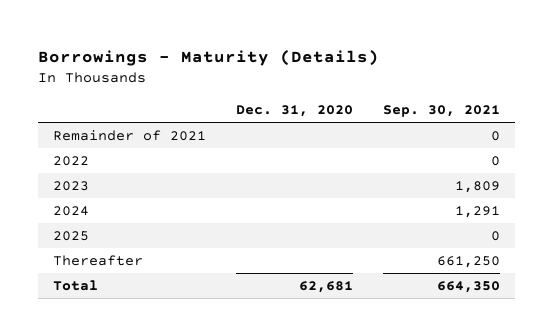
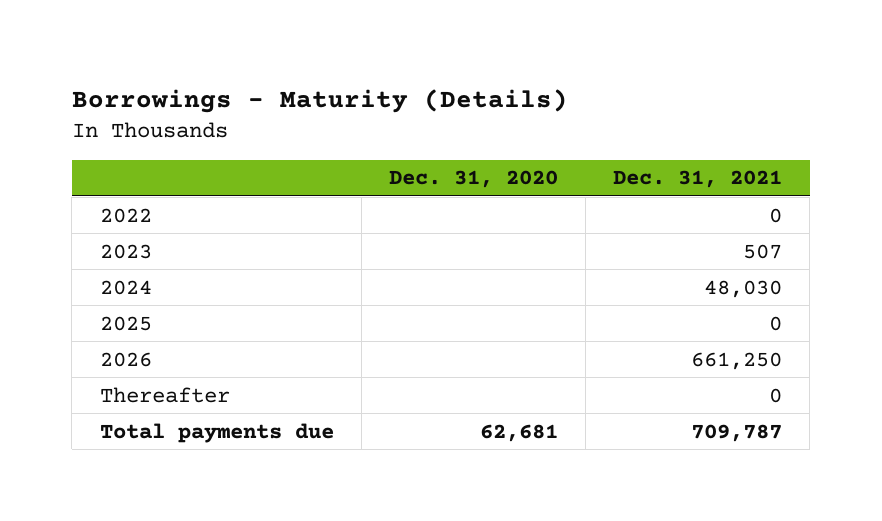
[383,105,501,118] Sep. 30, 2021 -> none
none -> [613,170,783,189] Dec. 31, 2021
[53,129,207,141] Remainder of 2021 -> none
none -> [99,351,152,367] 2026
[53,279,99,291] Total -> [99,422,334,443] Total payments due

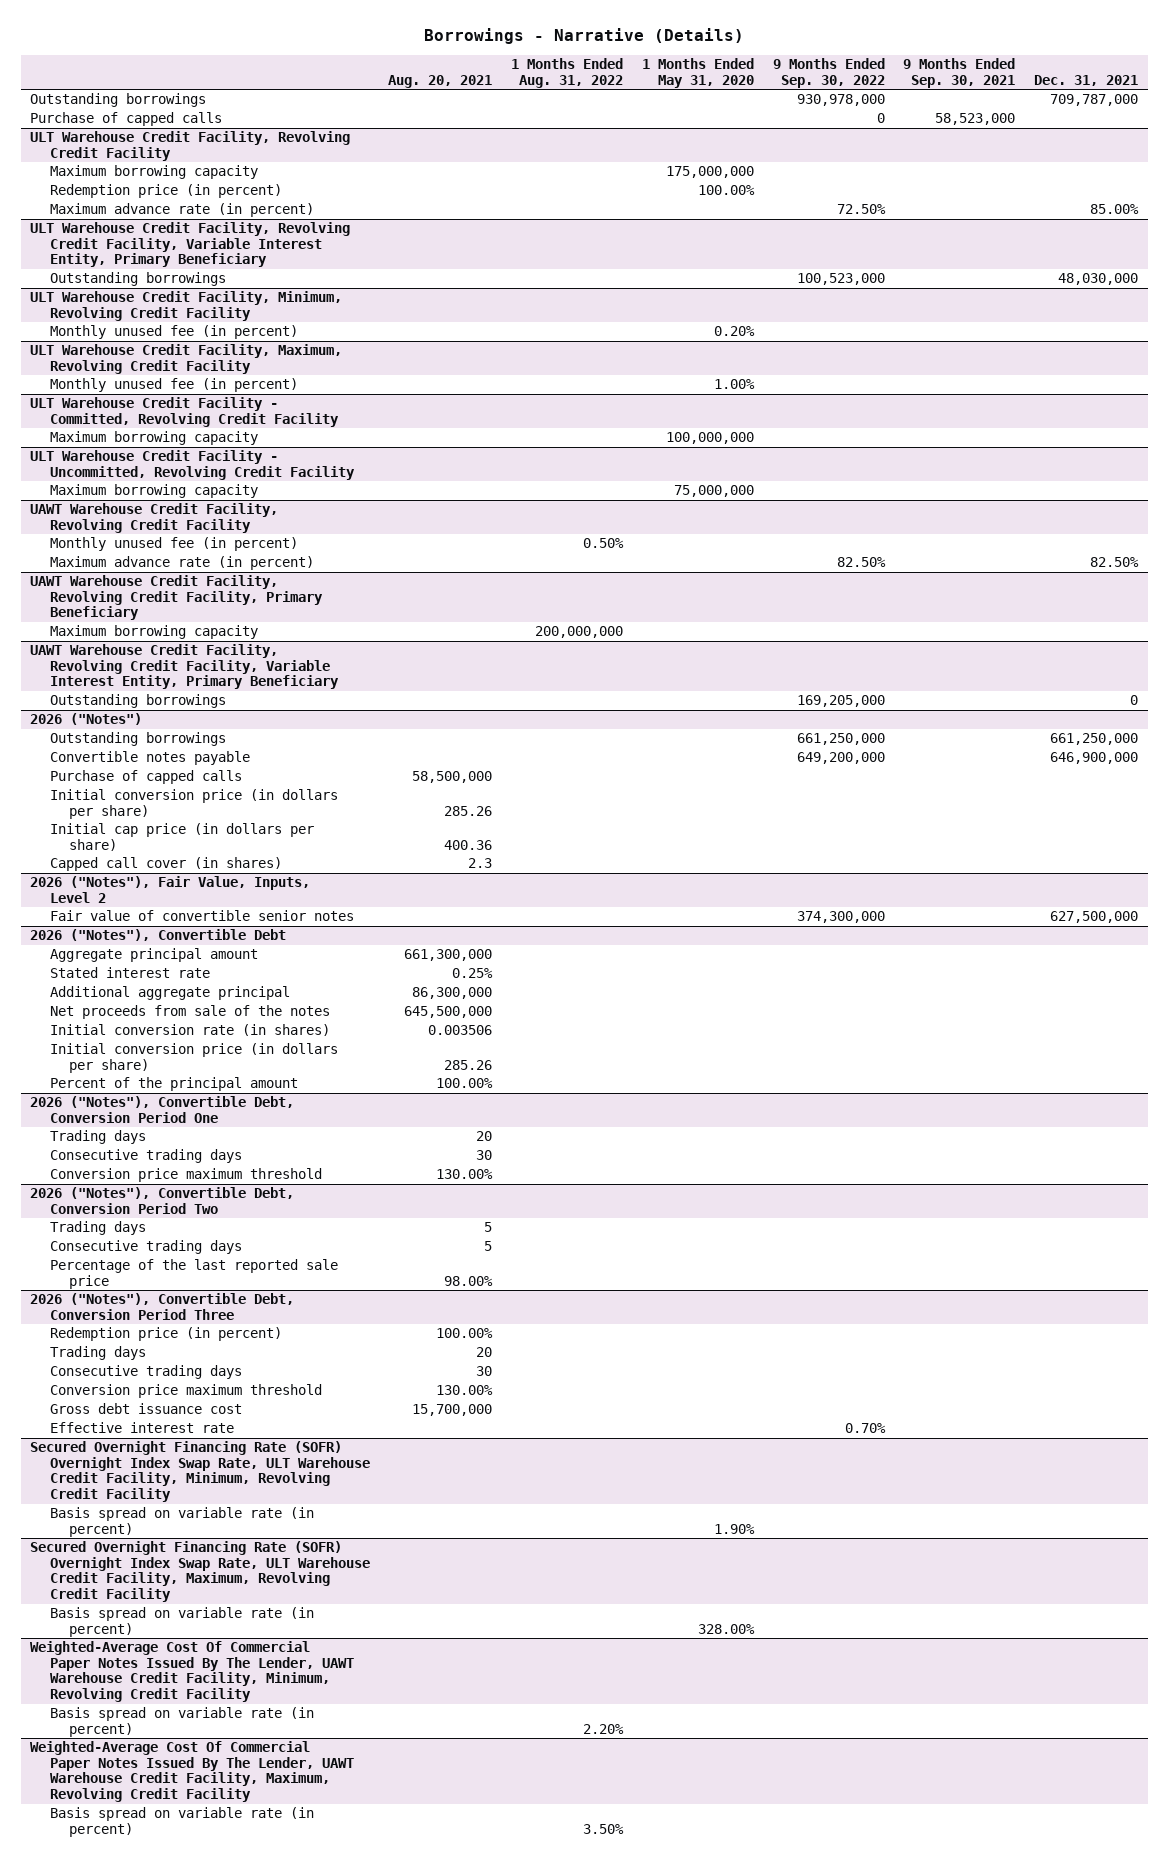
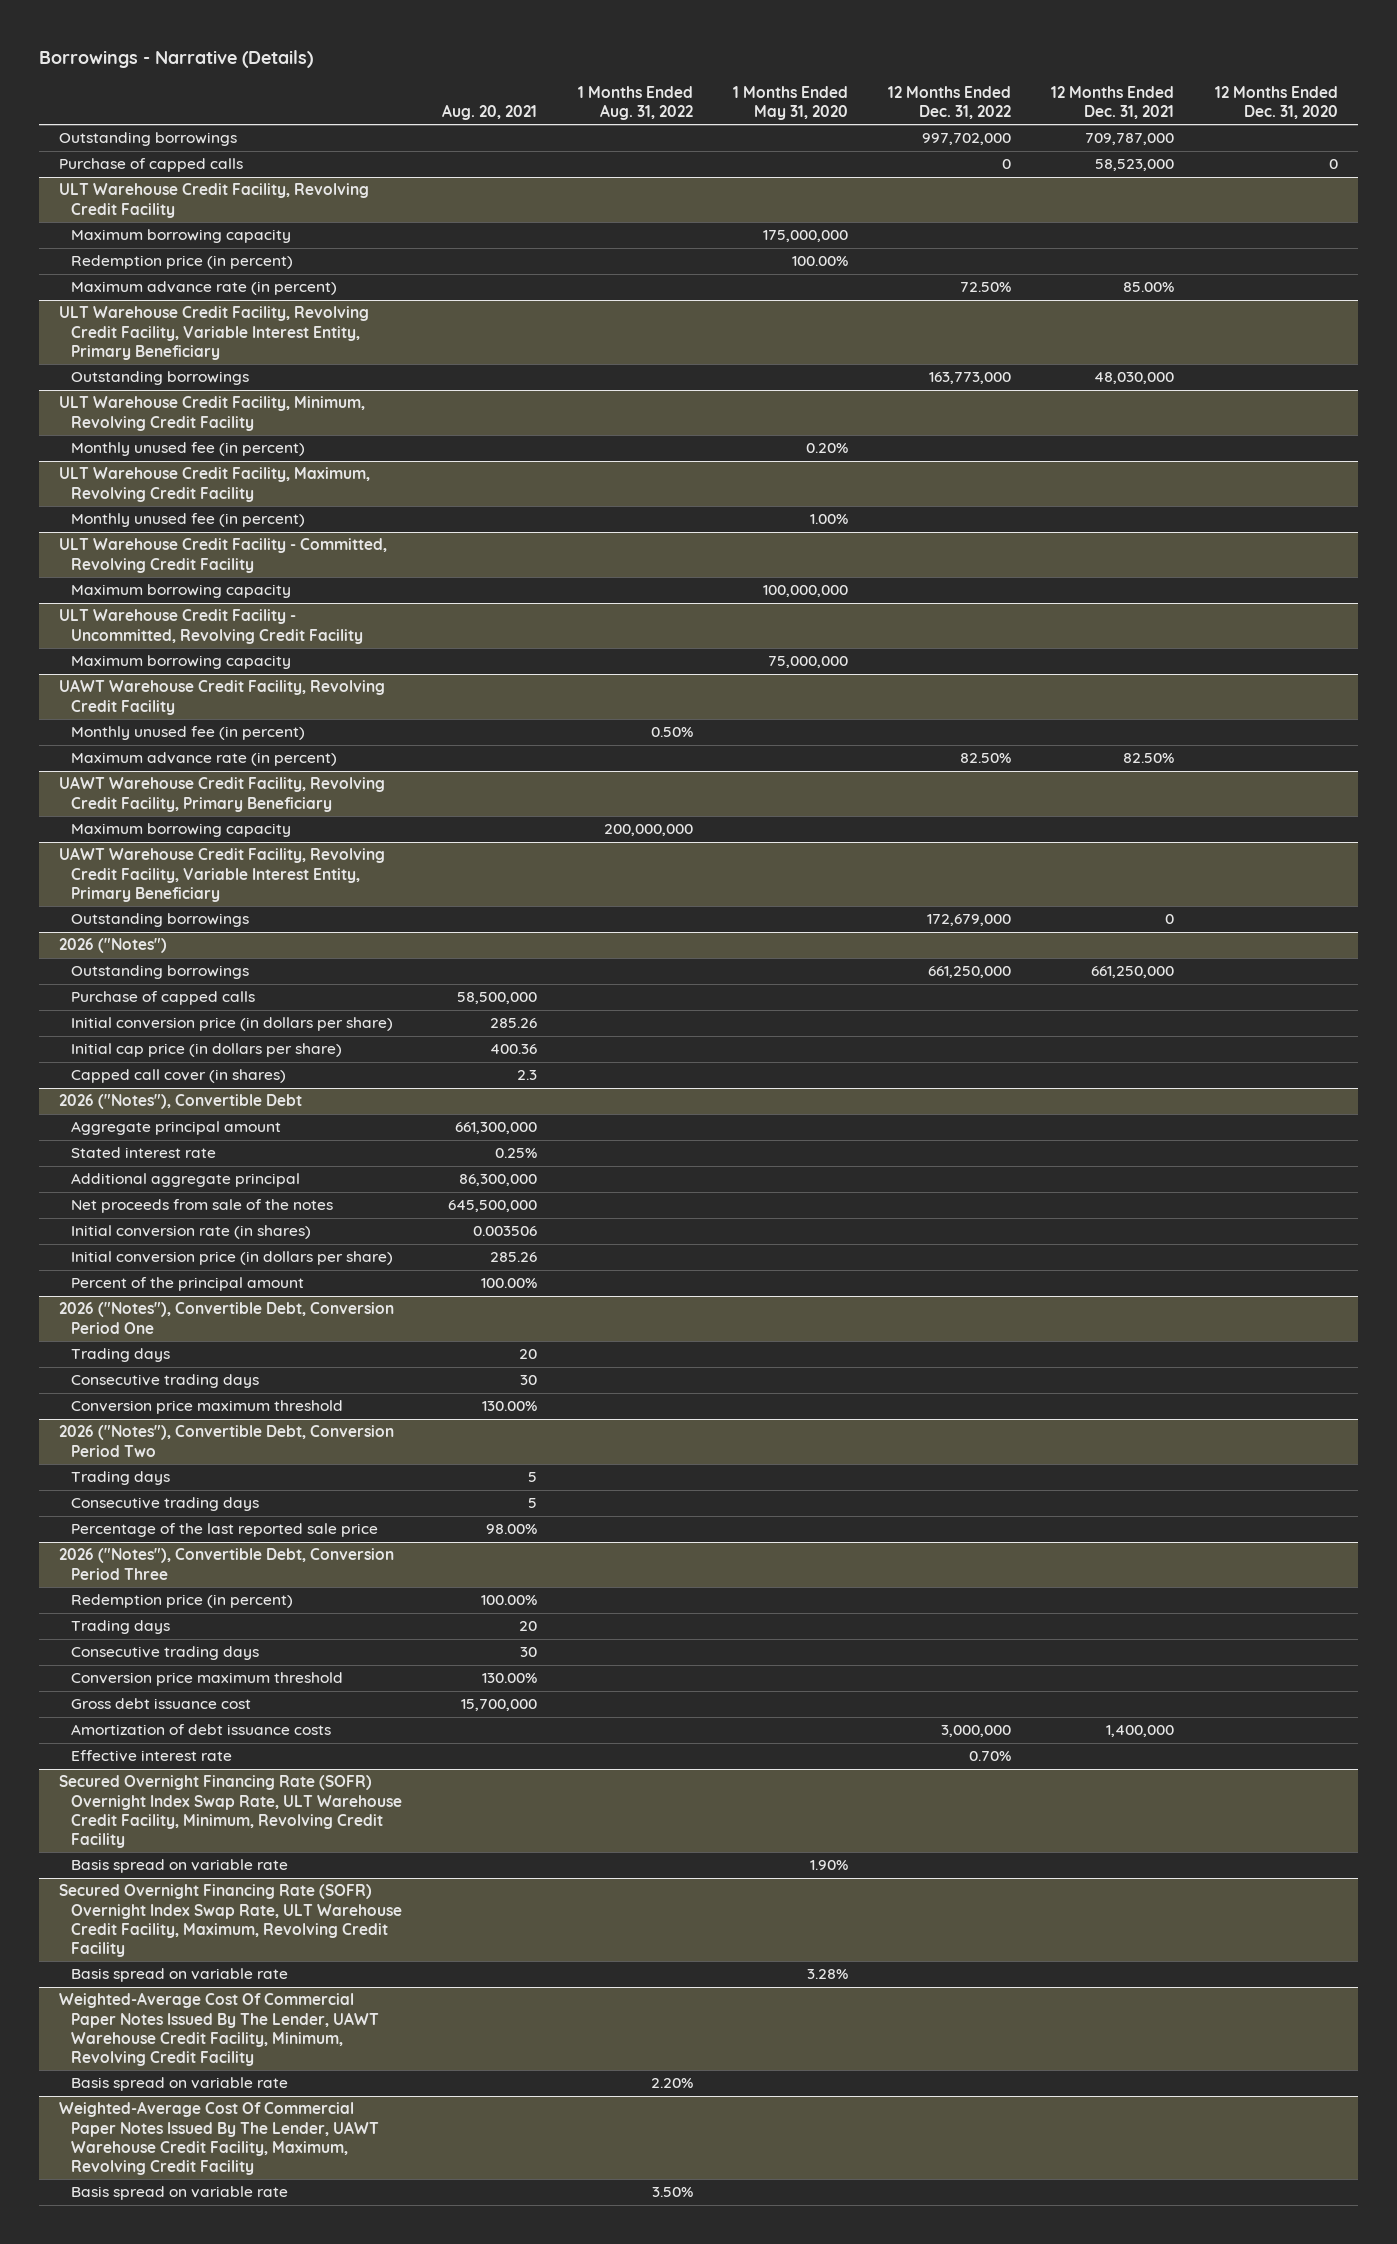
[772,58,885,88] 9 Months Ended Sep. 30, 2022 -> none
[903,58,1016,88] 9 Months Ended Sep. 30, 2021 -> none
[1034,74,1139,86] Dec. 31, 2021 -> none
none -> [888,85,1012,119] 12 Months Ended Dec. 31, 2022
none -> [1051,85,1175,119] 12 Months Ended Dec. 31, 2021
none -> [1214,85,1338,119] 12 Months Ended Dec. 31, 2020
[49,751,250,766] Convertible notes payable -> none
[30,876,311,903] 2026 ("Notes"), Fair Value, Inputs, Level 2 -> none
[49,910,354,922] Fair value of convertible senior notes -> none
none -> [70,1724,331,1736] Amortization of debt issuance costs
[49,1507,314,1537] Basis spread on variable rate (in percent) -> [70,1859,288,1874] Basis spread on variable rate
[49,1607,314,1637] Basis spread on variable rate (in percent) -> [70,1968,288,1983] Basis spread on variable rate
[697,1623,755,1634] 328.00% -> [806,1969,848,1980] 3.28%
[49,1707,314,1737] Basis spread on variable rate (in percent) -> [70,2077,288,2092] Basis spread on variable rate
[49,1807,314,1837] Basis spread on variable rate (in percent) -> [70,2186,288,2201] Basis spread on variable rate

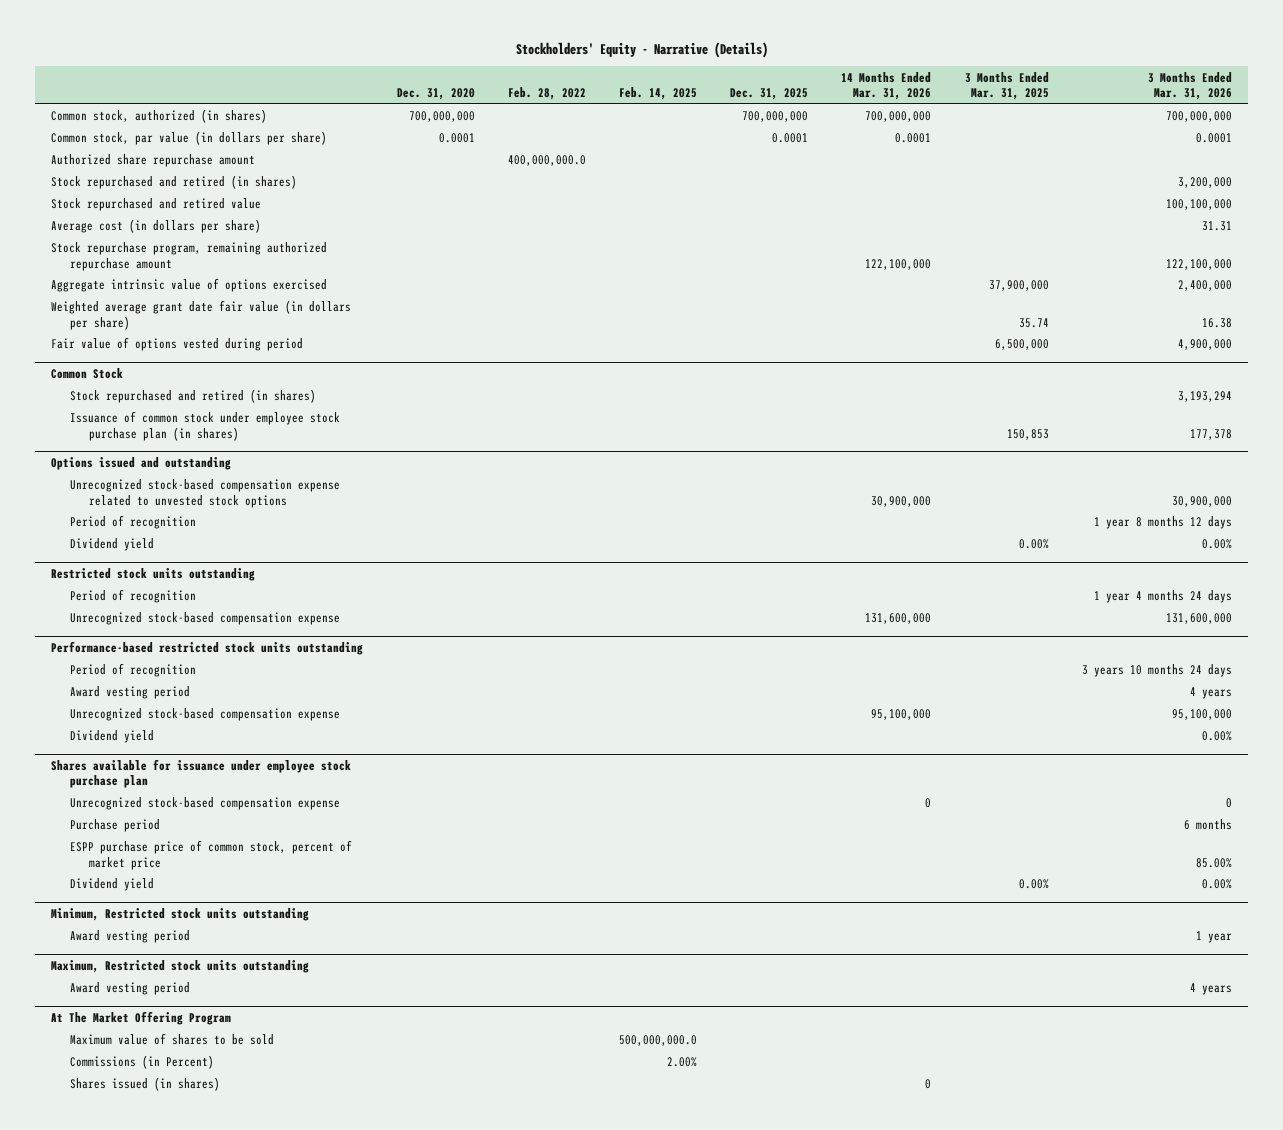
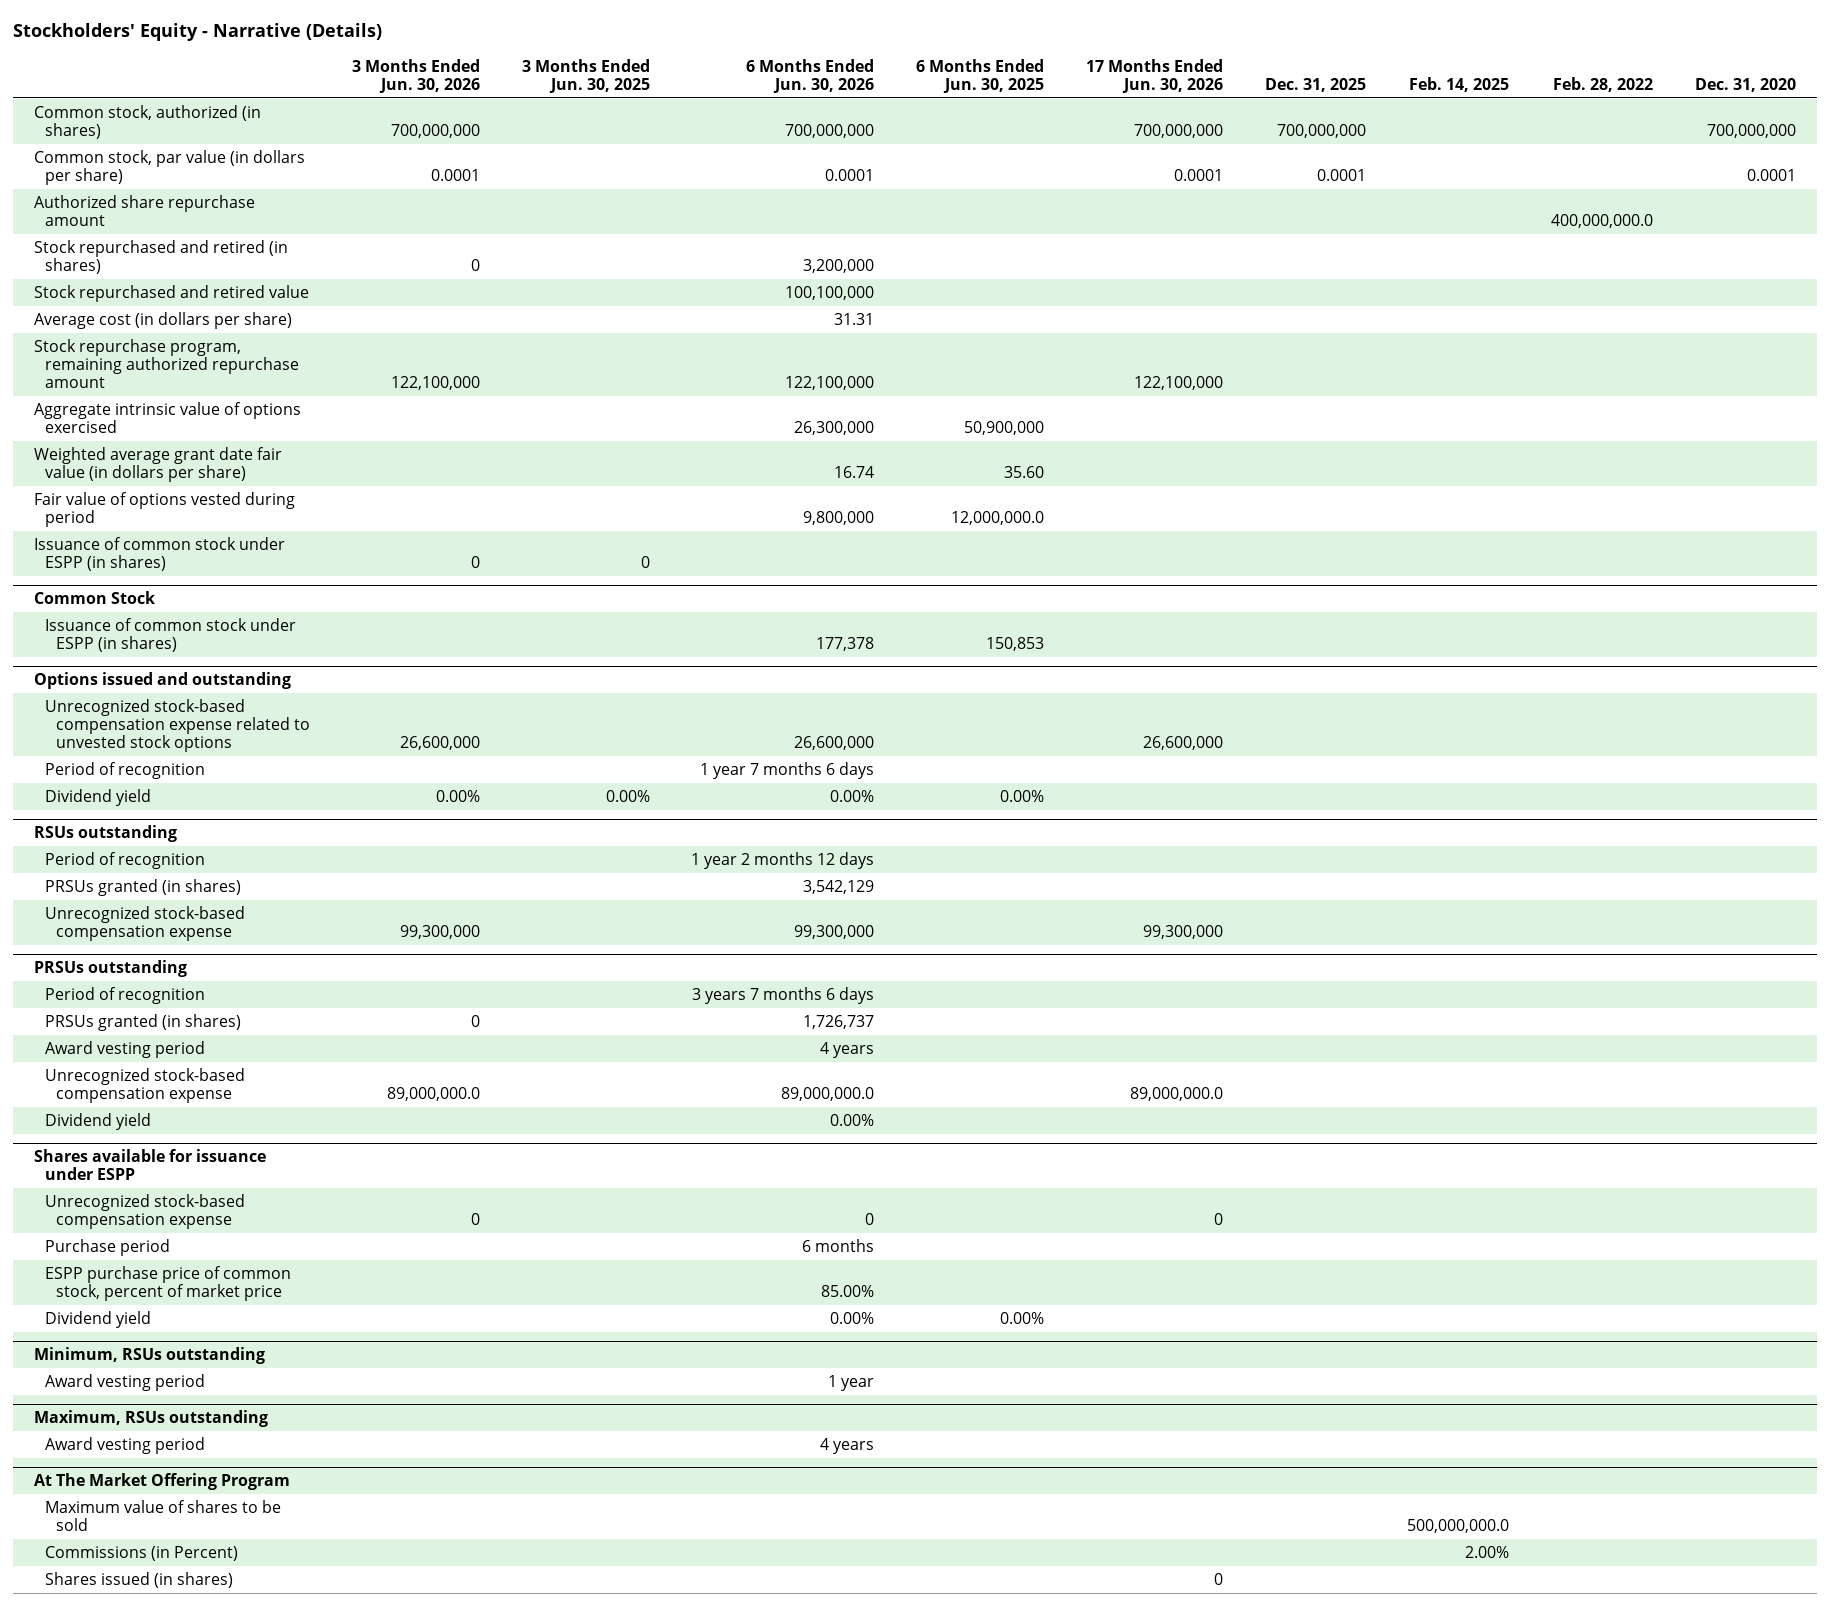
[841,71,932,101] 14 Months Ended Mar. 31, 2026 -> none
[964,71,1049,101] 3 Months Ended Mar. 31, 2025 -> none
[1147,71,1232,101] 3 Months Ended Mar. 31, 2026 -> none
none -> [351,58,480,94] 3 Months Ended Jun. 30, 2026
none -> [521,58,650,94] 3 Months Ended Jun. 30, 2025
none -> [746,58,875,94] 6 Months Ended Jun. 30, 2026
none -> [916,58,1045,94] 6 Months Ended Jun. 30, 2025
none -> [1085,58,1223,94] 17 Months Ended Jun. 30, 2026
none -> [33,536,285,572] Issuance of common stock under ESPP (in shares)
[70,389,317,404] Stock repurchased and retired (in shares) -> none
[70,411,341,441] Issuance of common stock under employee stock purchase plan (in shares) -> [45,617,297,653] Issuance of common stock under ESPP (in shares)
[51,568,256,582] Restricted stock units outstanding -> [33,825,177,843] RSUs outstanding
none -> [45,878,242,896] PRSUs granted (in shares)
[51,641,364,656] Performance-based restricted stock units outstanding -> [33,960,187,978] PRSUs outstanding
none -> [45,1013,242,1031] PRSUs granted (in shares)
[51,759,352,789] Shares available for issuance under employee stock purchase plan -> [33,1149,266,1181] Shares available for issuance under ESPP
[51,908,310,922] Minimum, Restricted stock units outstanding -> none
[70,930,191,944] Award vesting period -> none
[51,960,310,974] Maximum, Restricted stock units outstanding -> none
[70,982,191,996] Award vesting period -> none
none -> [33,1347,265,1365] Minimum, RSUs outstanding
none -> [45,1373,206,1391] Award vesting period
none -> [33,1410,268,1428] Maximum, RSUs outstanding
none -> [45,1436,206,1454] Award vesting period

